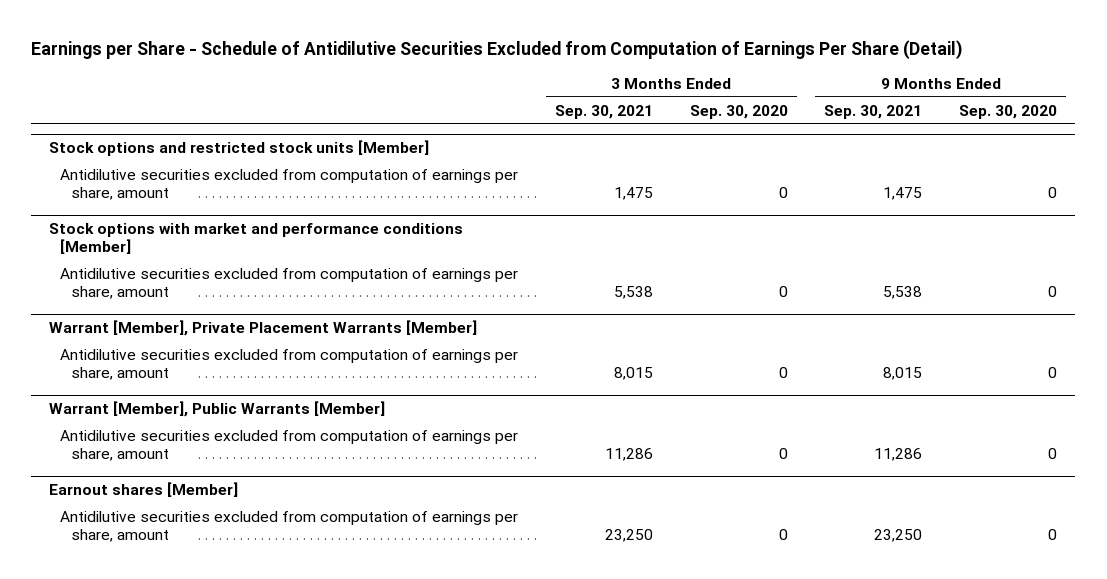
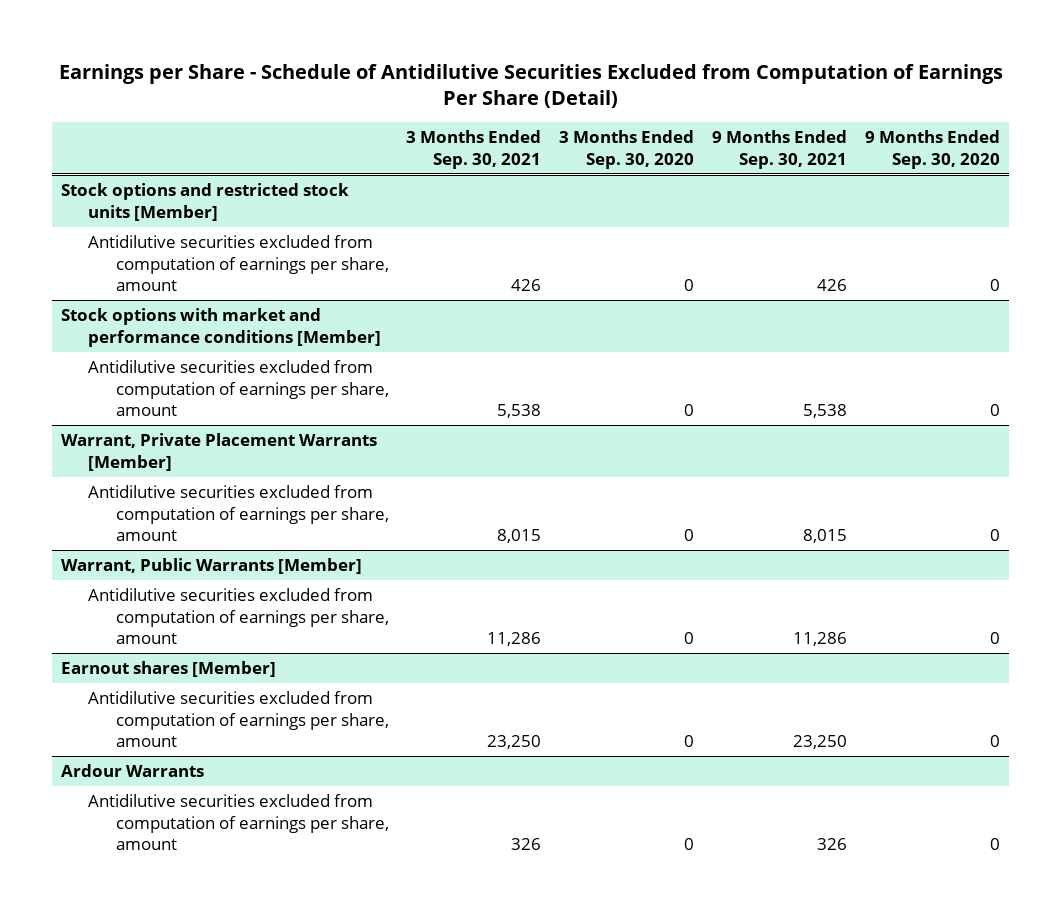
[614,186,654,200] 1,475 -> [511,279,542,292] 426
[883,186,923,200] 1,475 -> [817,279,848,292] 426
[49,319,478,336] Warrant [Member], Private Placement Warrants [Member] -> [61,432,378,471] Warrant, Private Placement Warrants [Member]
[49,400,386,417] Warrant [Member], Public Warrants [Member] -> [61,557,363,574] Warrant, Public Warrants [Member]
none -> [61,763,205,777] Ardour Warrants
none -> [88,793,389,851] Antidilutive securities excluded from computation of earnings per share, amount

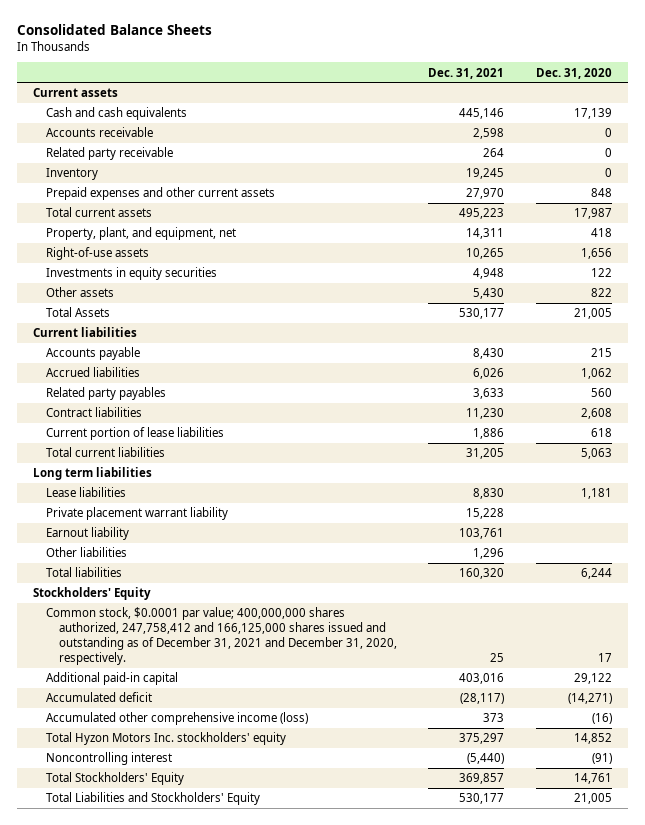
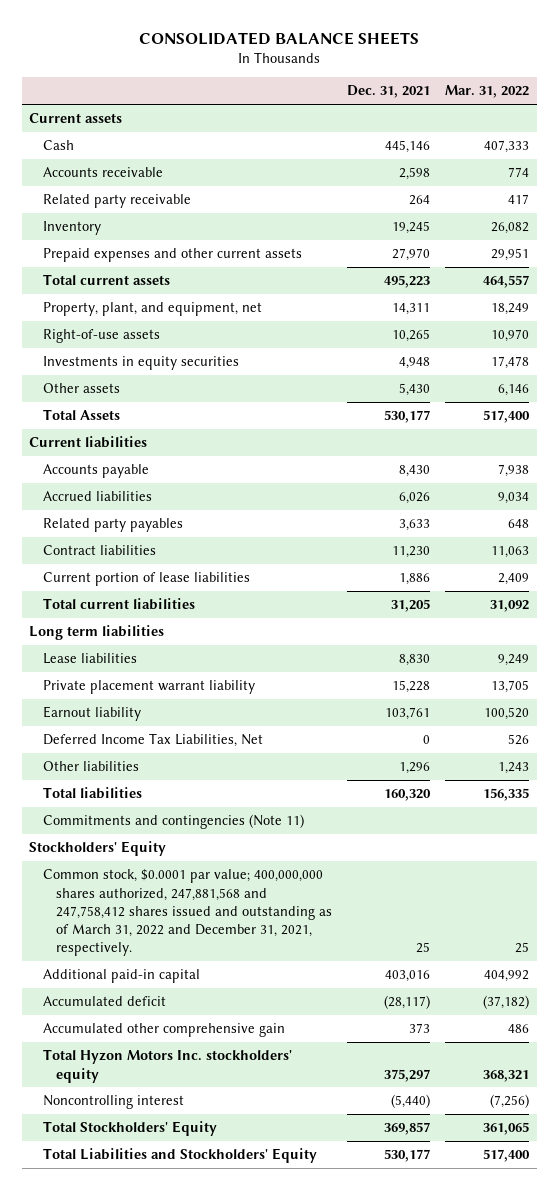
[17,24,213,36] Consolidated Balance Sheets -> [139,31,420,45] CONSOLIDATED BALANCE SHEETS
[535,67,612,79] Dec. 31, 2020 -> none
none -> [445,85,530,99] Mar. 31, 2022
[45,107,187,121] Cash and cash equivalents -> [42,140,74,151] Cash
none -> [42,733,263,748] Deferred Income Tax Liabilities, Net
none -> [42,814,304,830] Commitments and contingencies (Note 11)
[45,607,397,665] Common stock, $0.0001 par value; 400,000,000 shares authorized, 247,758,412 and 166,125,000 shares issued and outstanding as of December 31, 2021 and December 31, 2020, respectively. -> [42,869,333,957] Common stock, $0.0001 par value; 400,000,000 shares authorized, 247,881,568 and 247,758,412 shares issued and outstanding as of March 31, 2022 and December 31, 2021, respectively.
[45,712,308,726] Accumulated other comprehensive income (loss) -> [42,1023,285,1038] Accumulated other comprehensive gain

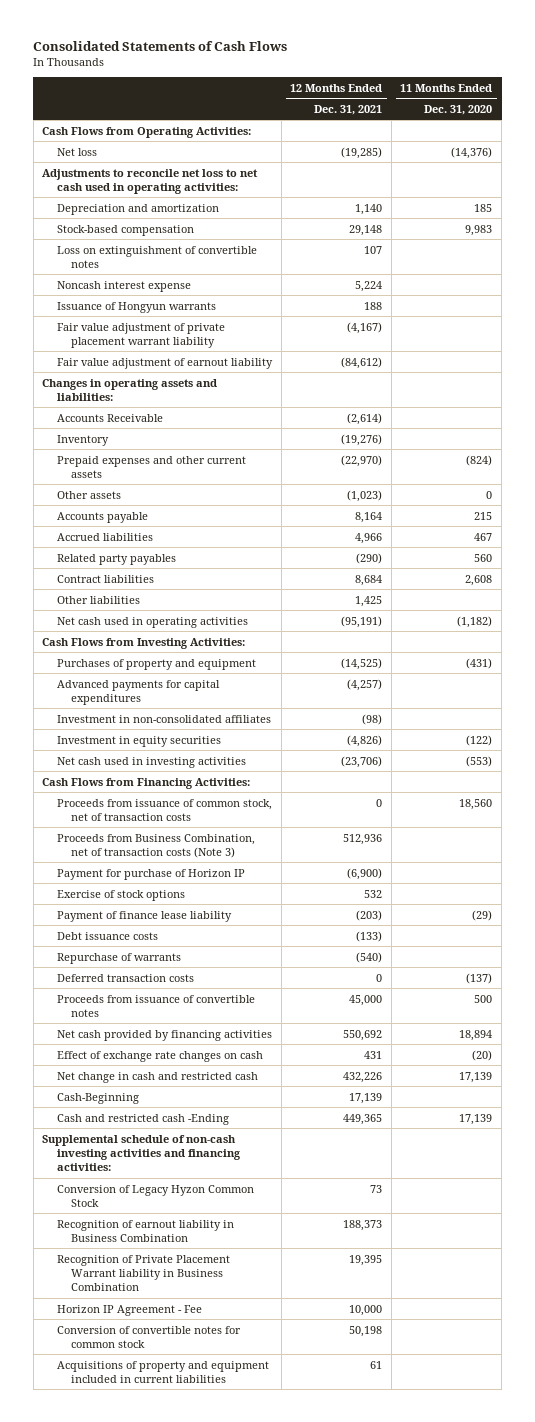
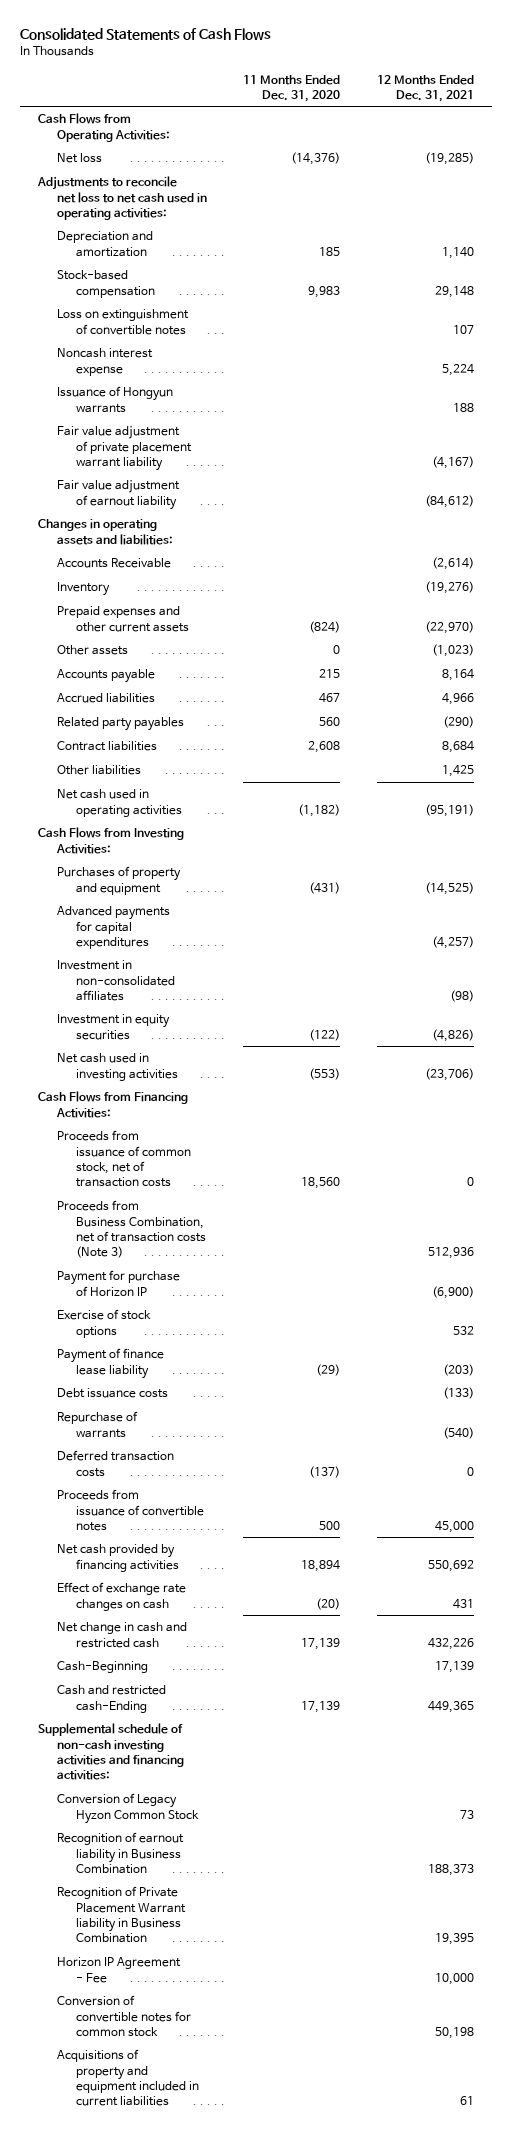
[56,1113,229,1125] Cash and restricted cash -Ending -> [56,1685,166,1713] Cash and restricted cash-Ending

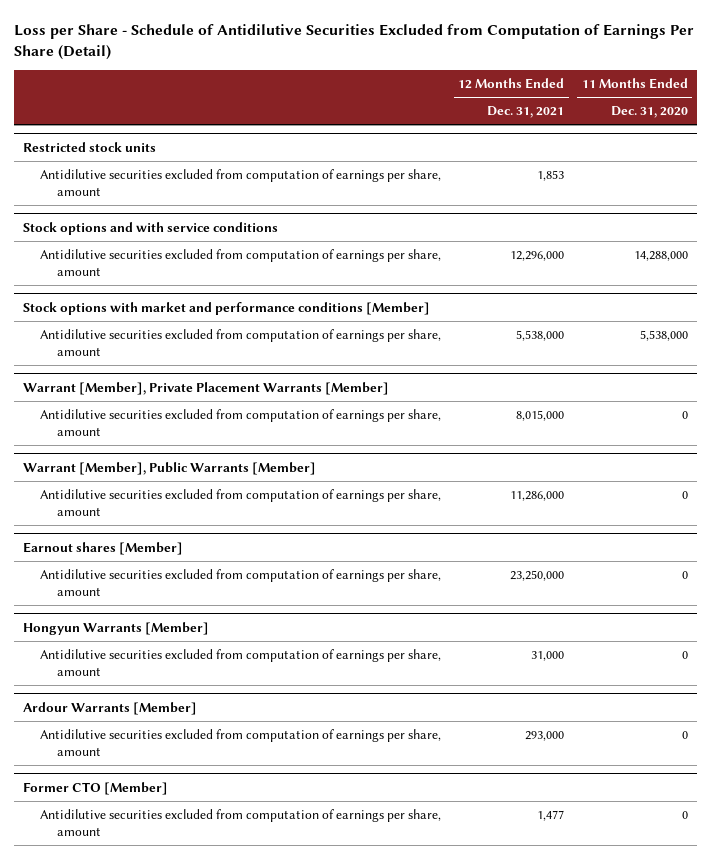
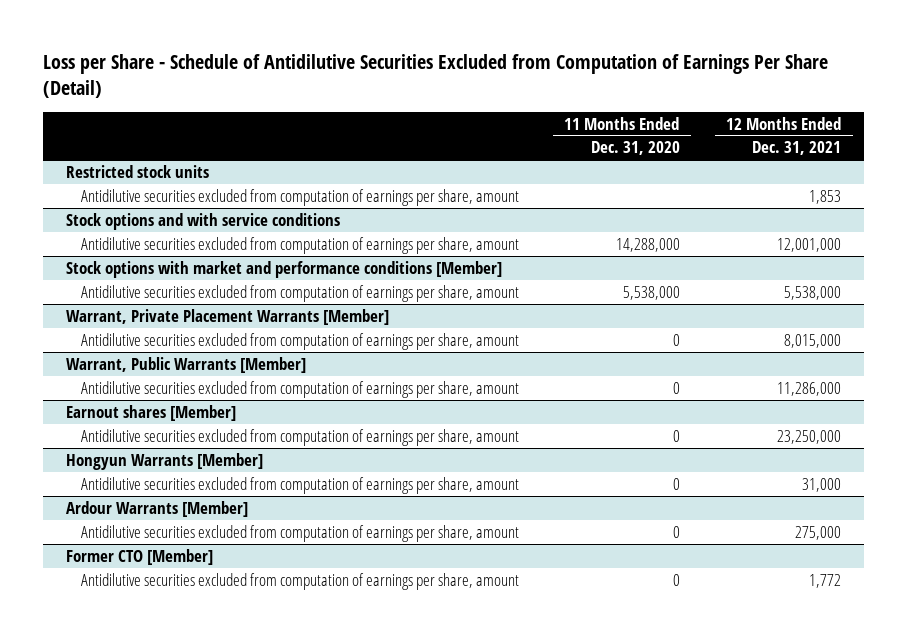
[510,250,565,261] 12,296,000 -> [777,237,842,252] 12,001,000
[22,381,389,395] Warrant [Member], Private Placement Warrants [Member] -> [65,308,389,325] Warrant, Private Placement Warrants [Member]
[22,461,316,475] Warrant [Member], Public Warrants [Member] -> [65,356,306,373] Warrant, Public Warrants [Member]
[525,730,565,741] 293,000 -> [795,525,842,540] 275,000
[537,809,565,821] 1,477 -> [809,573,842,588] 1,772

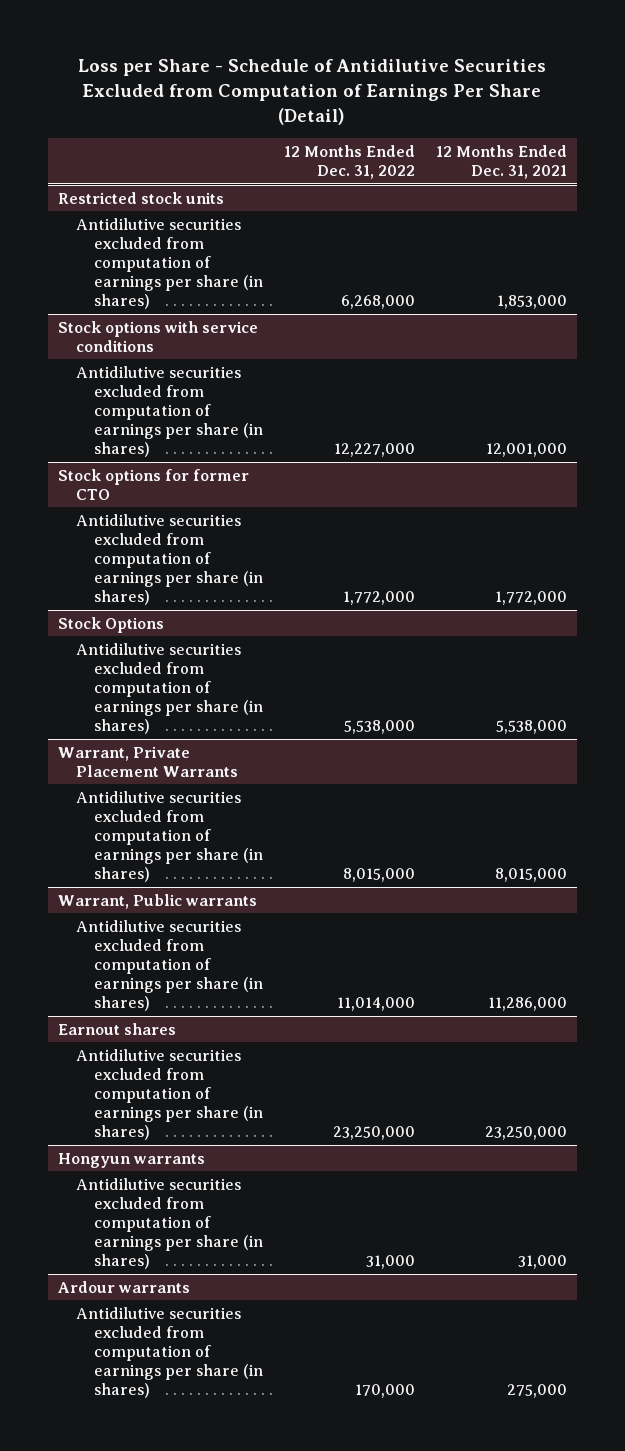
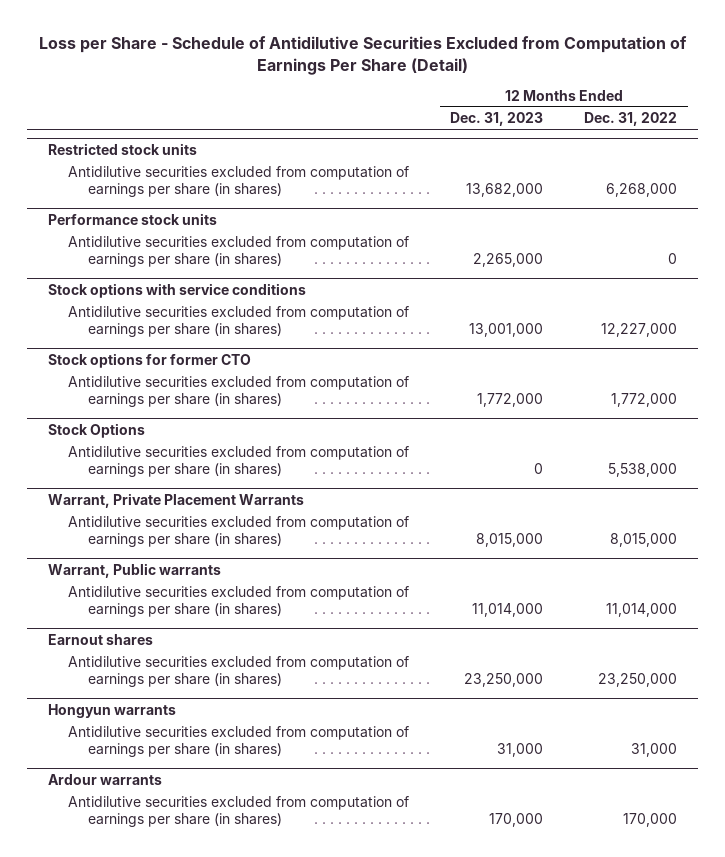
[435,145,567,180] 12 Months Ended Dec. 31, 2021 -> none
none -> [450,112,544,127] Dec. 31, 2023
none -> [48,212,218,225] Performance stock units
none -> [67,236,409,267] Antidilutive securities excluded from computation of earnings per share (in shares)

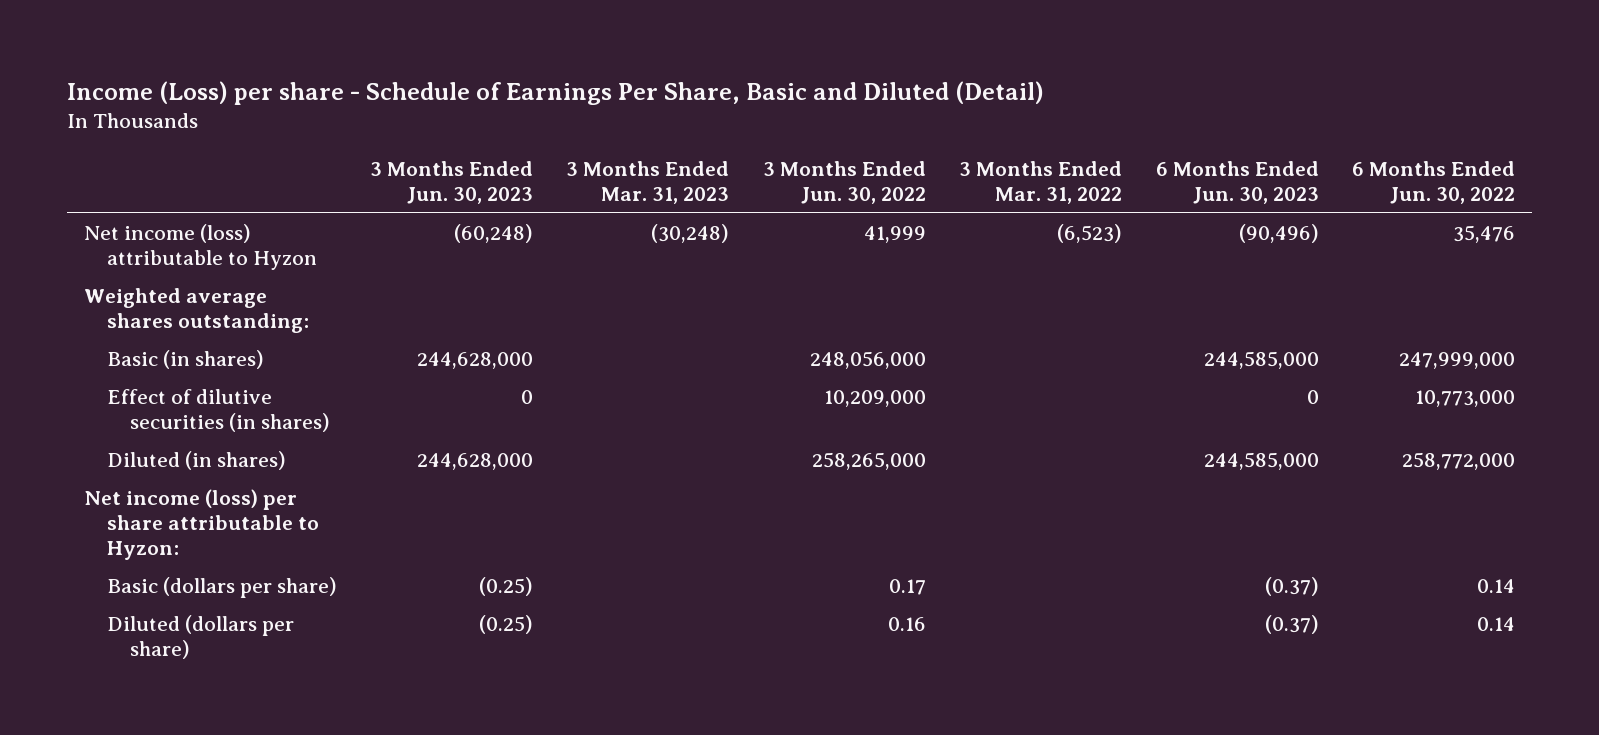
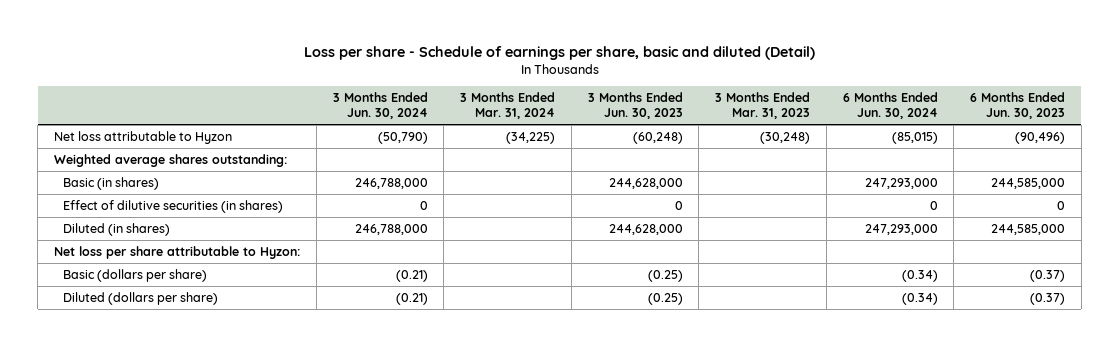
[66,80,1044,105] Income (Loss) per share - Schedule of Earnings Per Share, Basic and Diluted (Detail) -> [303,46,815,61] Loss per share - Schedule of earnings per share, basic and diluted (Detail)
[762,161,926,204] 3 Months Ended Jun. 30, 2022 -> none
[959,161,1123,204] 3 Months Ended Mar. 31, 2022 -> none
[1352,161,1516,204] 6 Months Ended Jun. 30, 2022 -> none
none -> [332,92,428,120] 3 Months Ended Jun. 30, 2024
none -> [460,92,556,120] 3 Months Ended Mar. 31, 2024
none -> [842,92,938,120] 6 Months Ended Jun. 30, 2024
[83,224,317,271] Net income (loss) attributable to Hyzon -> [54,130,233,144] Net loss attributable to Hyzon
[83,489,319,561] Net income (loss) per share attributable to Hyzon: -> [54,245,301,259] Net loss per share attributable to Hyzon:

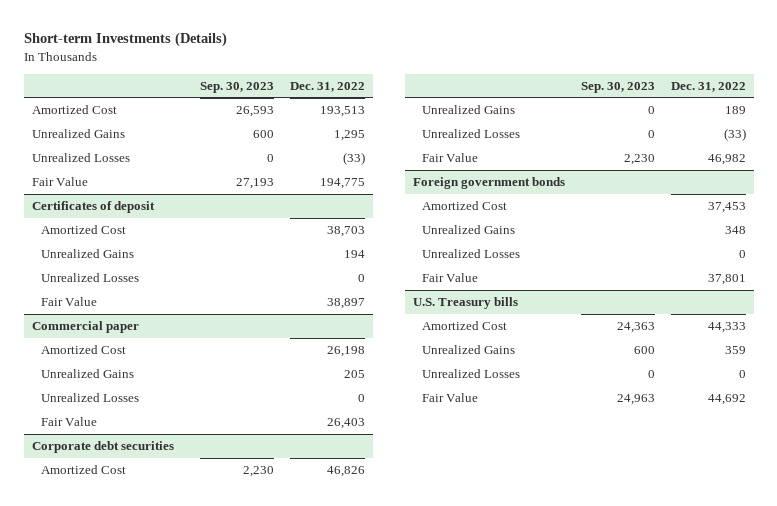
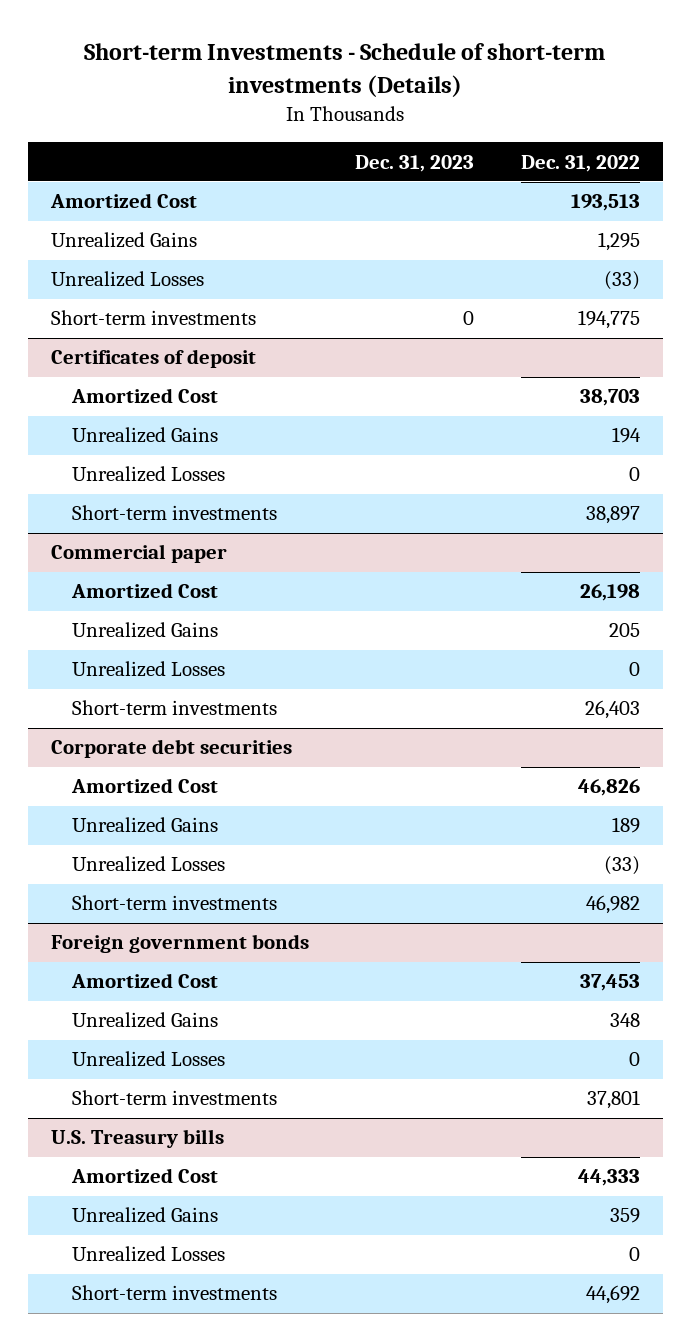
[23,32,227,48] Short-term Investments (Details) -> [84,43,606,97] Short-term Investments - Schedule of short-term investments (Details)
[199,81,274,93] Sep. 30, 2023 -> none
none -> [355,154,475,172] Dec. 31, 2023
[31,177,88,187] Fair Value -> [50,310,256,326] Short-term investments
[40,297,97,307] Fair Value -> [71,505,277,521] Short-term investments
[40,417,97,427] Fair Value -> [71,700,277,716] Short-term investments
[421,153,478,163] Fair Value -> [71,895,277,911] Short-term investments
[421,273,478,283] Fair Value -> [71,1090,277,1106] Short-term investments
[421,393,478,403] Fair Value -> [71,1285,277,1301] Short-term investments

